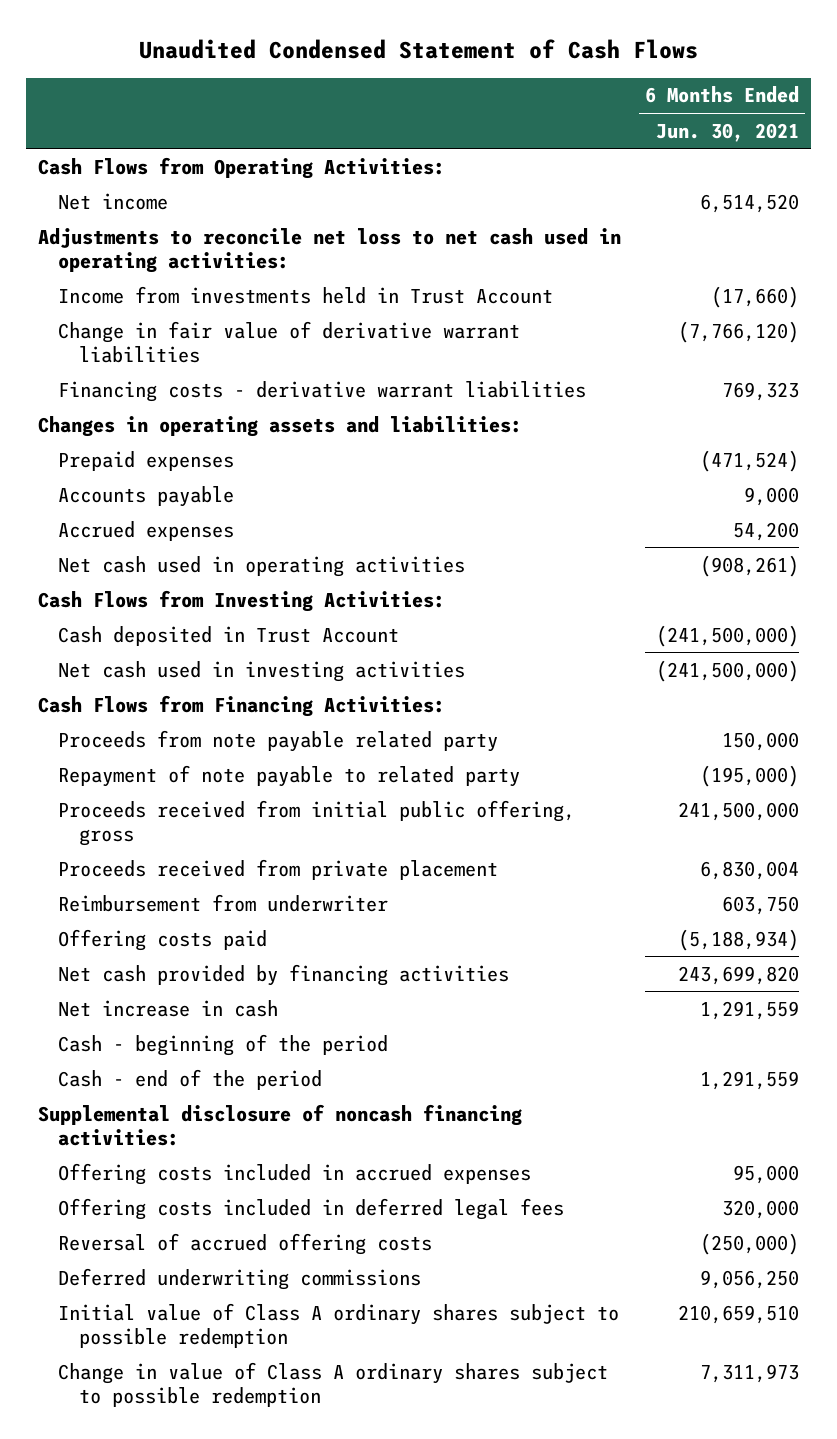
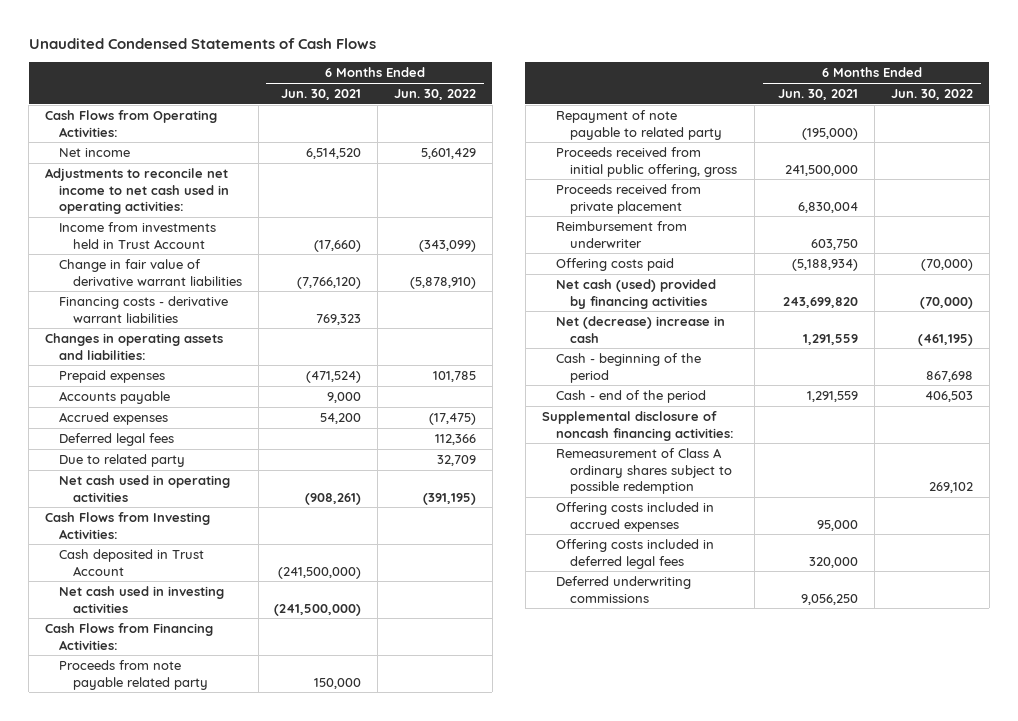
[138,38,698,59] Unaudited Condensed Statement of Cash Flows -> [28,38,376,50] Unaudited Condensed Statements of Cash Flows
none -> [394,89,477,101] Jun. 30, 2022
[38,227,622,273] Adjustments to reconcile net loss to net cash used in operating activities: -> [45,168,229,215] Adjustments to reconcile net income to net cash used in operating activities:
none -> [58,433,174,447] Deferred legal fees
none -> [58,454,185,468] Due to related party
[58,963,510,986] Net cash provided by financing activities -> [555,279,716,309] Net cash (used) provided by financing activities
[58,999,279,1017] Net increase in cash -> [555,316,725,343] Net (decrease) increase in cash
none -> [555,448,732,495] Remeasurement of Class A ordinary shares subject to possible redemption
[58,1232,433,1255] Reversal of accrued offering costs -> none
[58,1302,620,1348] Initial value of Class A ordinary shares subject to possible redemption -> none
[58,1361,609,1407] Change in value of Class A ordinary shares subject to possible redemption -> none

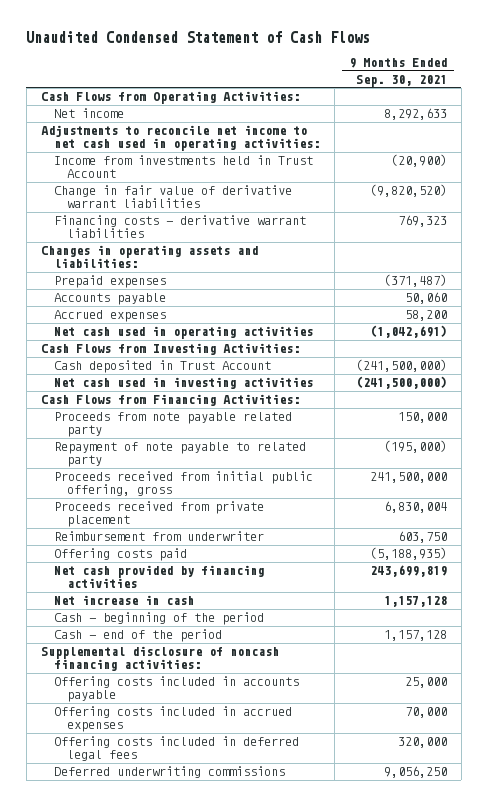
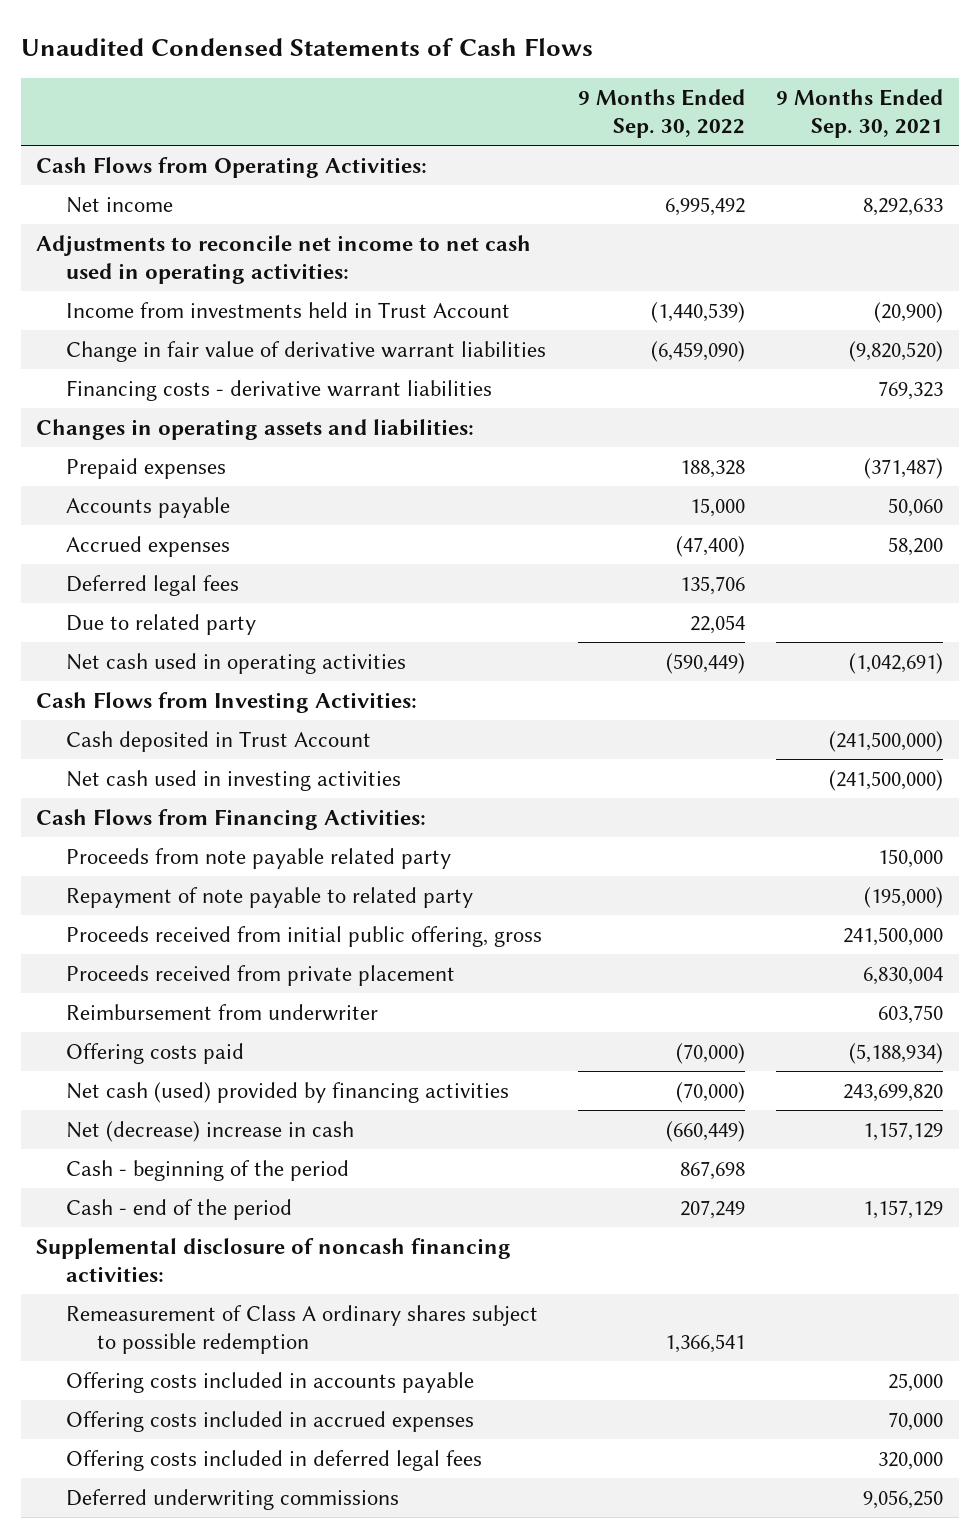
[26,30,371,43] Unaudited Condensed Statement of Cash Flows -> [20,37,593,56] Unaudited Condensed Statements of Cash Flows
none -> [577,88,745,138] 9 Months Ended Sep. 30, 2022
none -> [66,574,240,596] Deferred legal fees
none -> [66,613,257,635] Due to related party
[369,547,447,561] (5,188,935) -> [849,1042,944,1064] (5,188,934)
[53,565,264,589] Net cash provided by financing activities -> [66,1081,510,1103] Net cash (used) provided by financing activities
[369,565,447,578] 243,699,819 -> [843,1083,944,1102] 243,699,820
[53,595,194,606] Net increase in cash -> [66,1120,355,1142] Net (decrease) increase in cash
[383,596,447,608] 1,157,128 -> [863,1121,944,1141] 1,157,129
[383,630,447,642] 1,157,128 -> [863,1199,944,1219] 1,157,129
none -> [66,1304,539,1354] Remeasurement of Class A ordinary shares subject to possible redemption

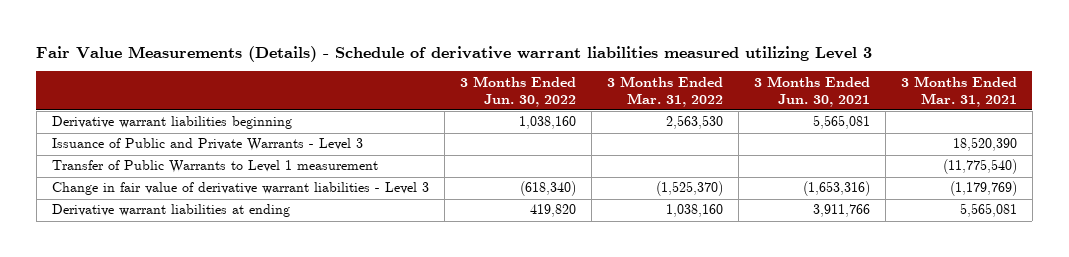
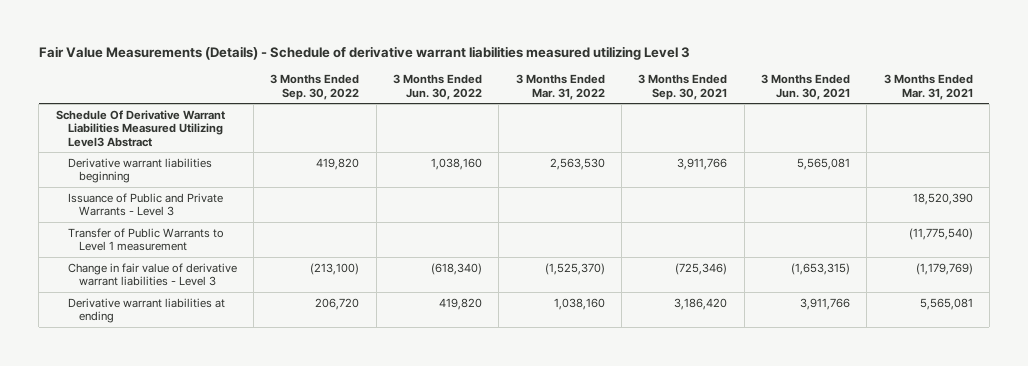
none -> [270,74,360,100] 3 Months Ended Sep. 30, 2022
none -> [638,74,728,100] 3 Months Ended Sep. 30, 2021
none -> [55,109,225,147] Schedule Of Derivative Warrant Liabilities Measured Utilizing Level3 Abstract
[802,181,870,197] (1,653,316) -> [790,262,850,275] (1,653,315)

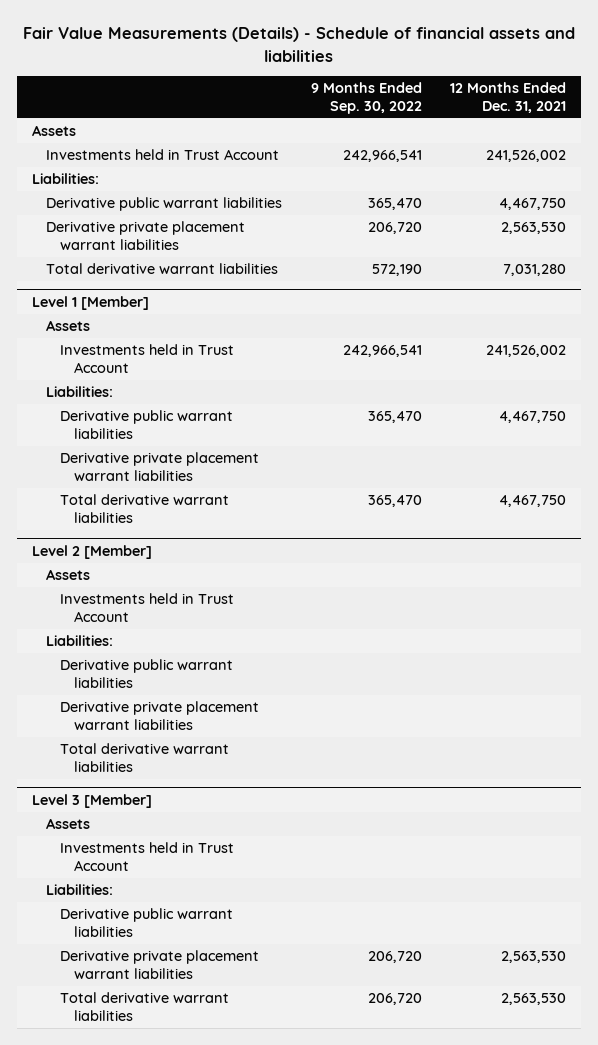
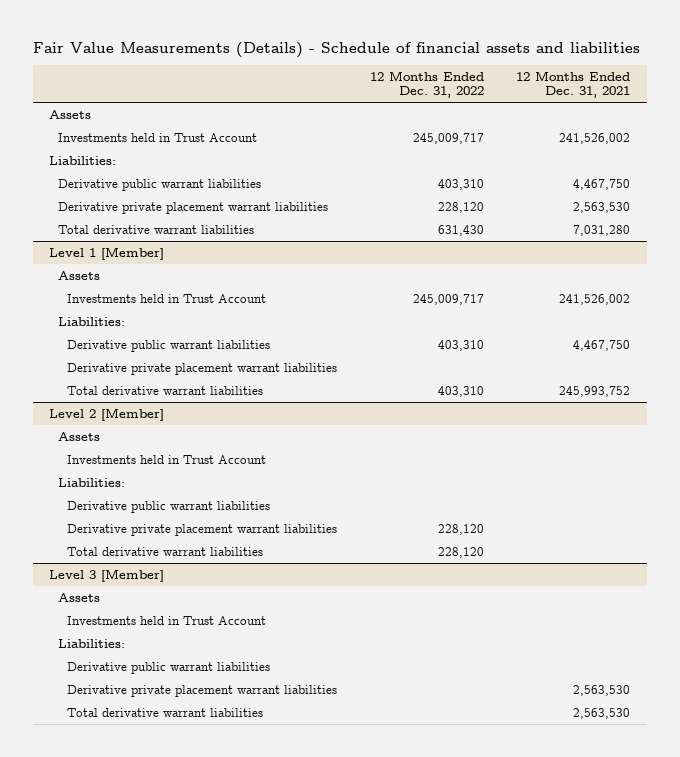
[310,82,422,114] 9 Months Ended Sep. 30, 2022 -> none
none -> [369,70,484,99] 12 Months Ended Dec. 31, 2022
[499,495,567,508] 4,467,750 -> [559,385,631,397] 245,993,752

